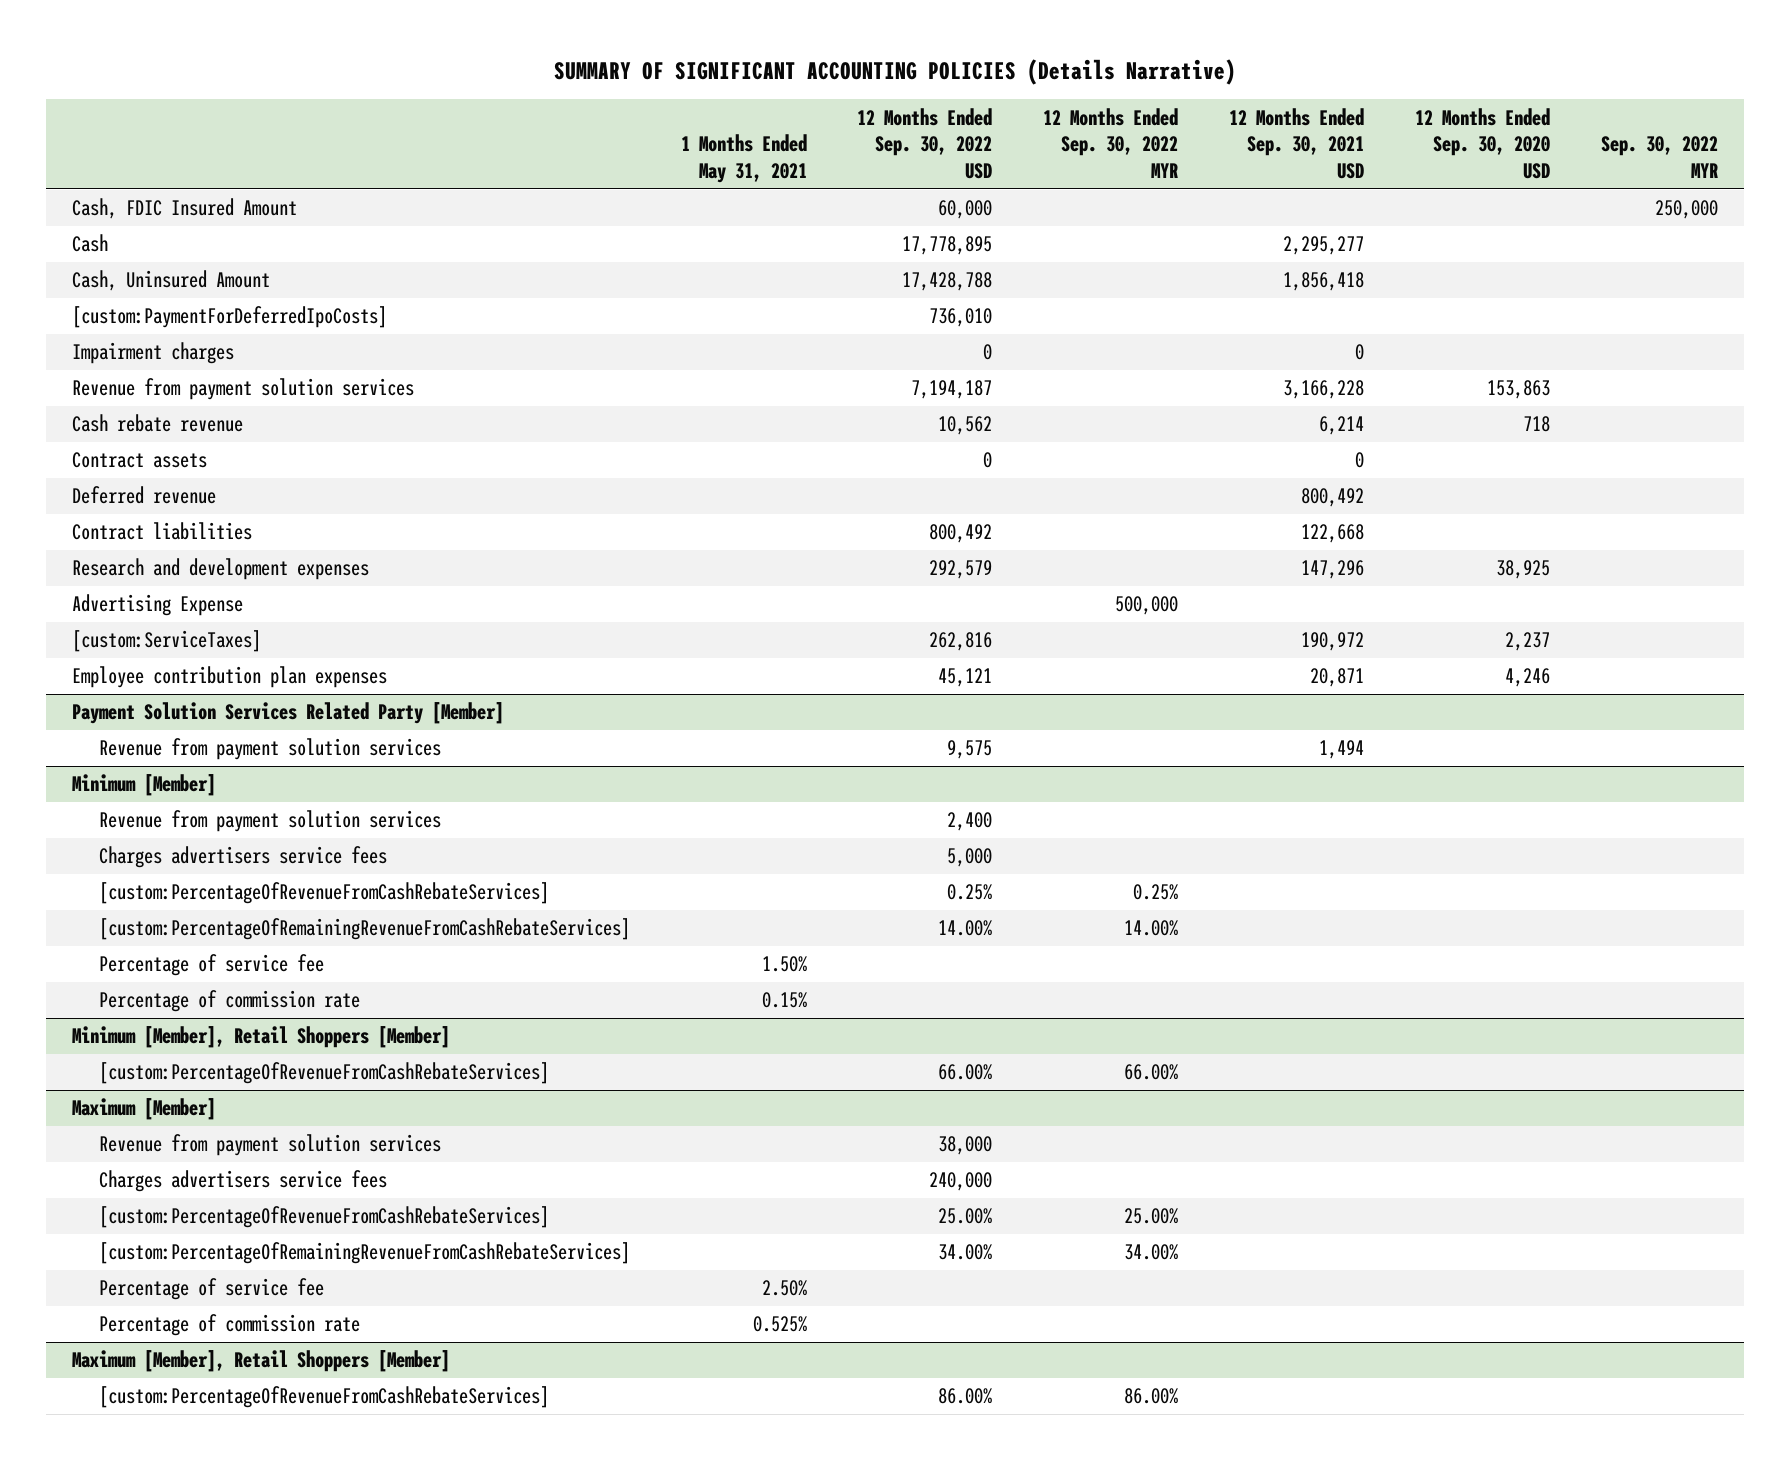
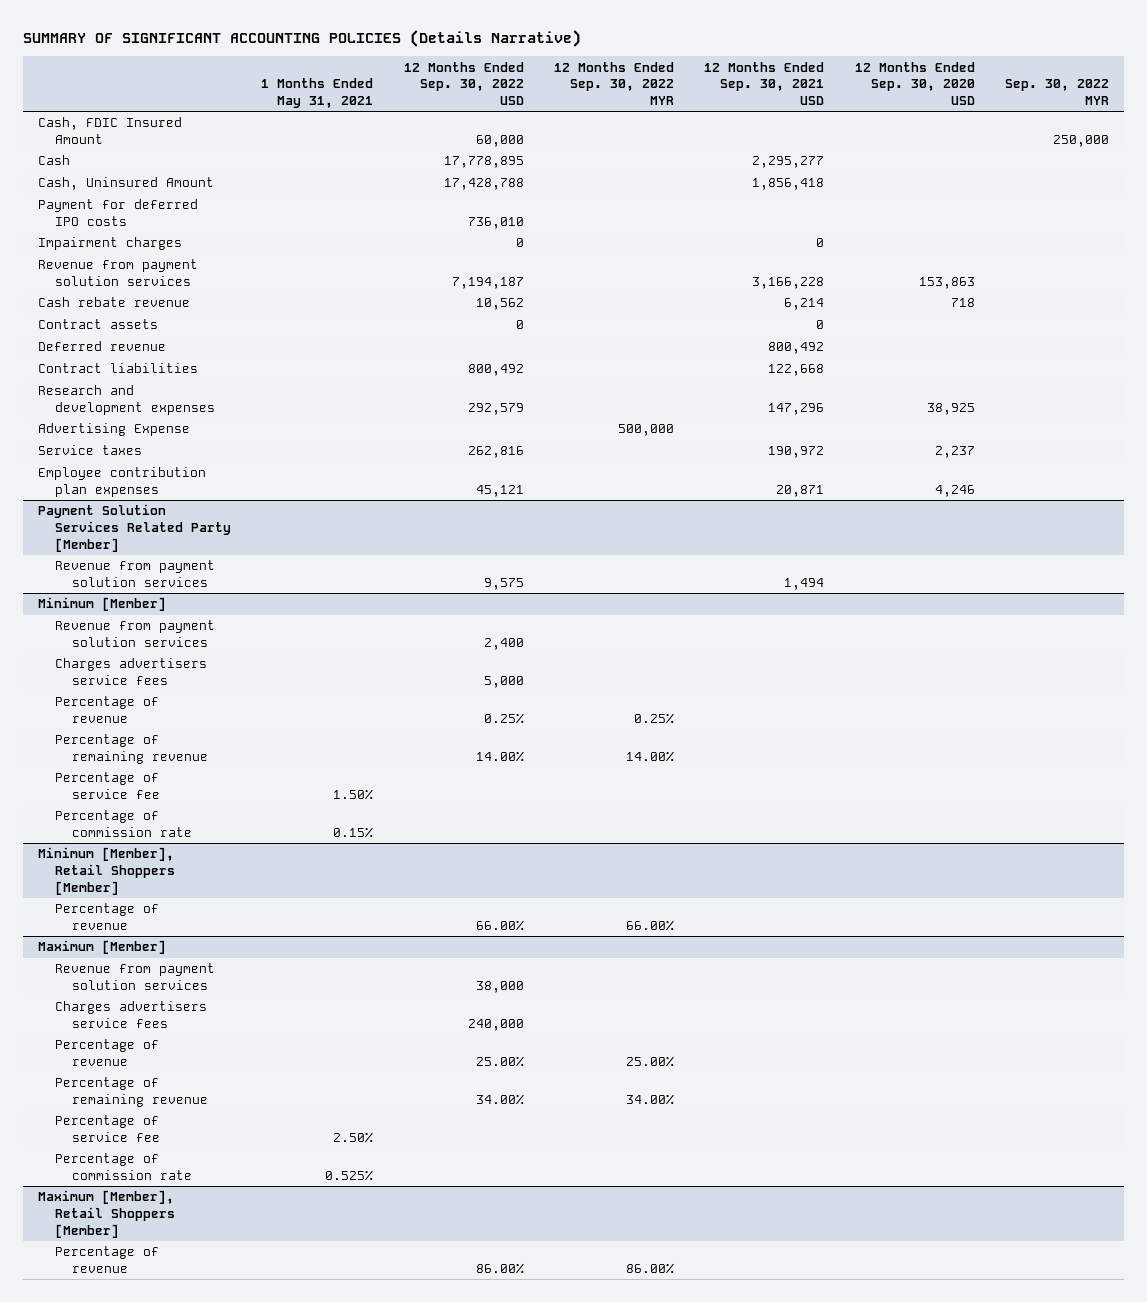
[71,306,387,329] [custom:PaymentForDeferredIpoCosts] -> [37,199,198,227] Payment for deferred IPO costs
[71,630,261,653] [custom:ServiceTaxes] -> [37,445,142,456] Service taxes
[98,882,549,905] [custom:PercentageOfRevenueFromCashRebateServices] -> [55,696,160,724] Percentage of revenue
[98,918,630,941] [custom:PercentageOfRemainingRevenueFromCashRebateServices] -> [55,734,209,765] Percentage of remaining revenue
[98,1062,549,1085] [custom:PercentageOfRevenueFromCashRebateServices] -> [55,903,160,931] Percentage of revenue
[98,1206,549,1229] [custom:PercentageOfRevenueFromCashRebateServices] -> [55,1039,160,1067] Percentage of revenue
[98,1242,630,1265] [custom:PercentageOfRemainingRevenueFromCashRebateServices] -> [55,1077,209,1108] Percentage of remaining revenue
[98,1386,549,1409] [custom:PercentageOfRevenueFromCashRebateServices] -> [55,1246,160,1274] Percentage of revenue

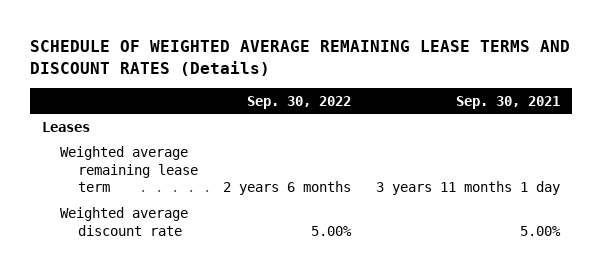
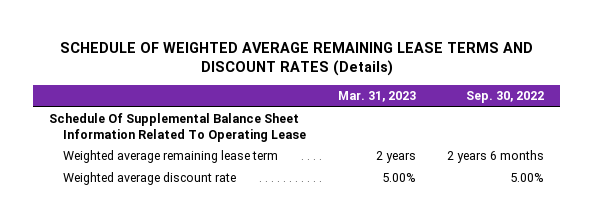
[455,95,560,109] Sep. 30, 2021 -> none
none -> [337,91,416,103] Mar. 31, 2023
[42,121,91,132] Leases -> [48,113,307,142] Schedule Of Supplemental Balance Sheet Information Related To Operating Lease

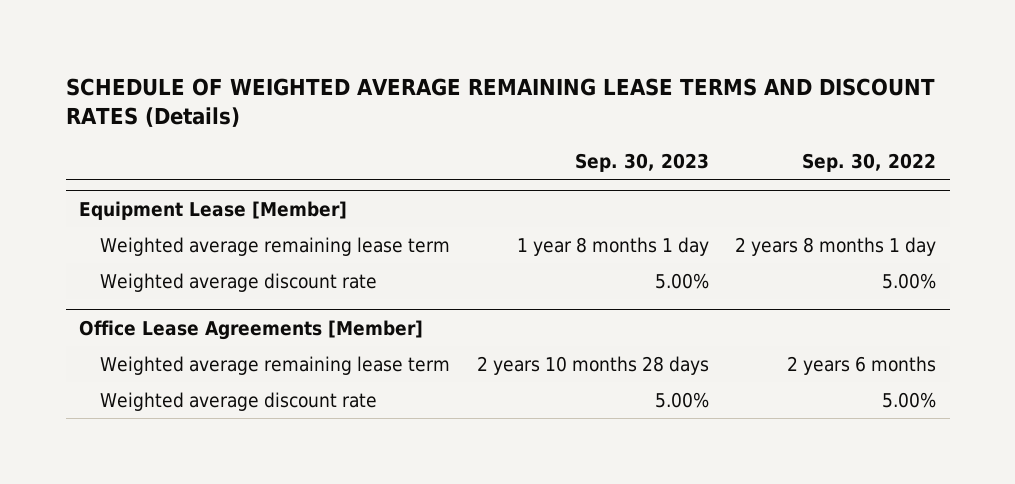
[337,91,416,103] Mar. 31, 2023 -> none
none -> [574,153,709,173] Sep. 30, 2023
[48,113,307,142] Schedule Of Supplemental Balance Sheet Information Related To Operating Lease -> none
none -> [78,200,347,220] Equipment Lease [Member]
none -> [100,236,451,256] Weighted average remaining lease term
none -> [100,272,378,292] Weighted average discount rate
none -> [78,319,423,340] Office Lease Agreements [Member]

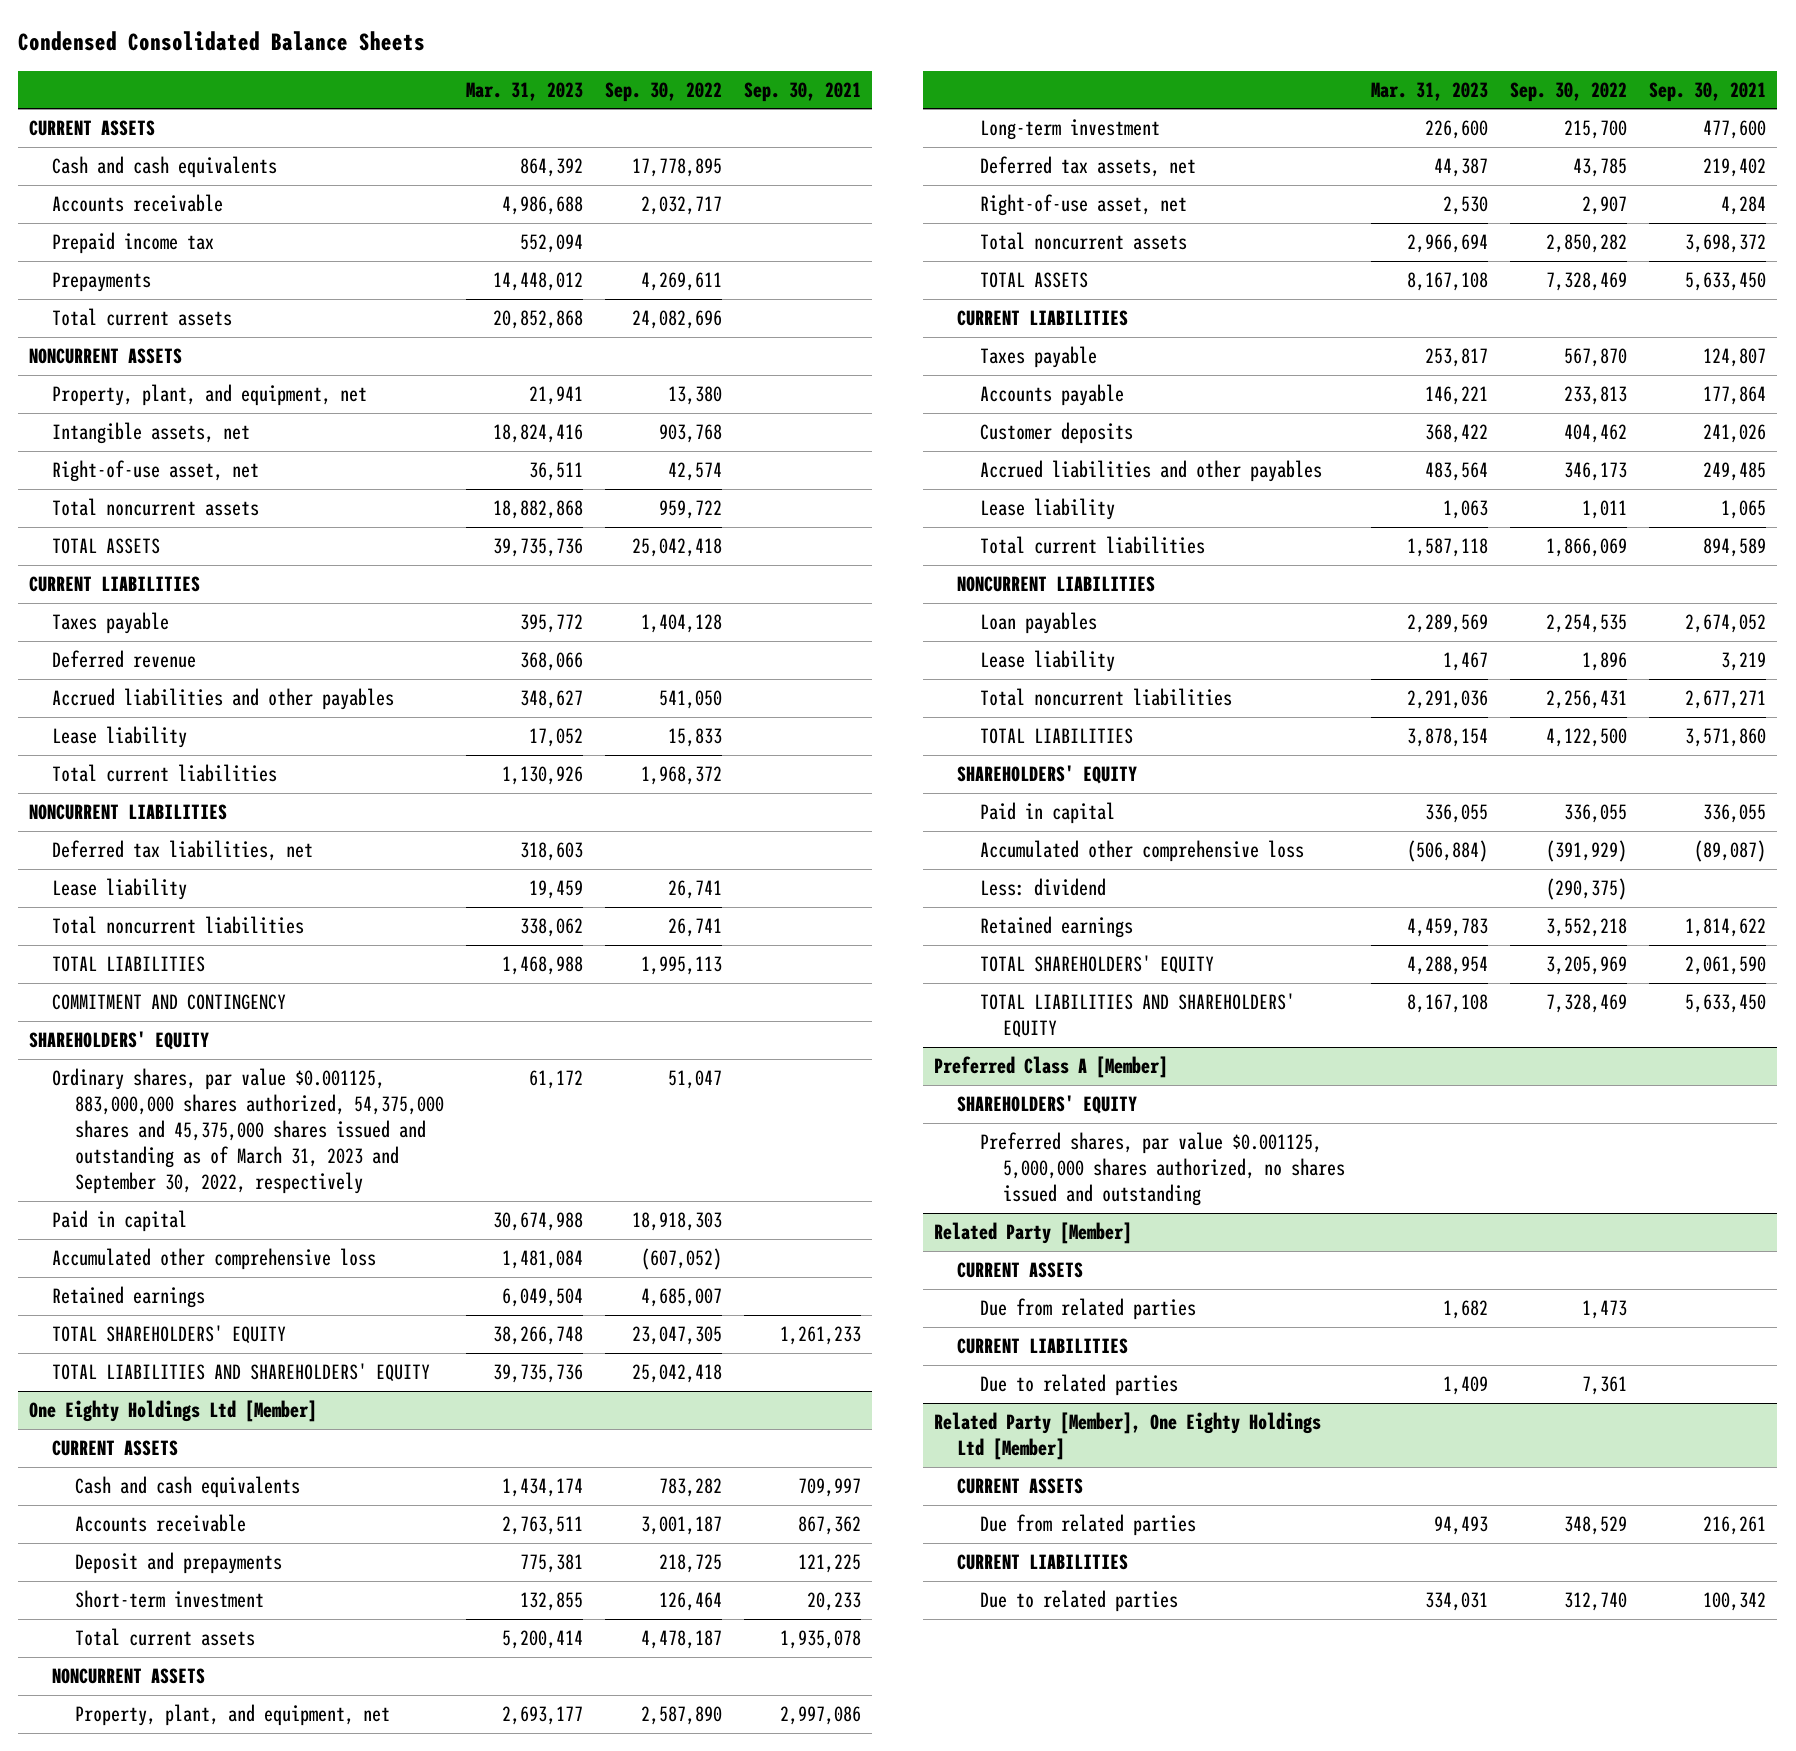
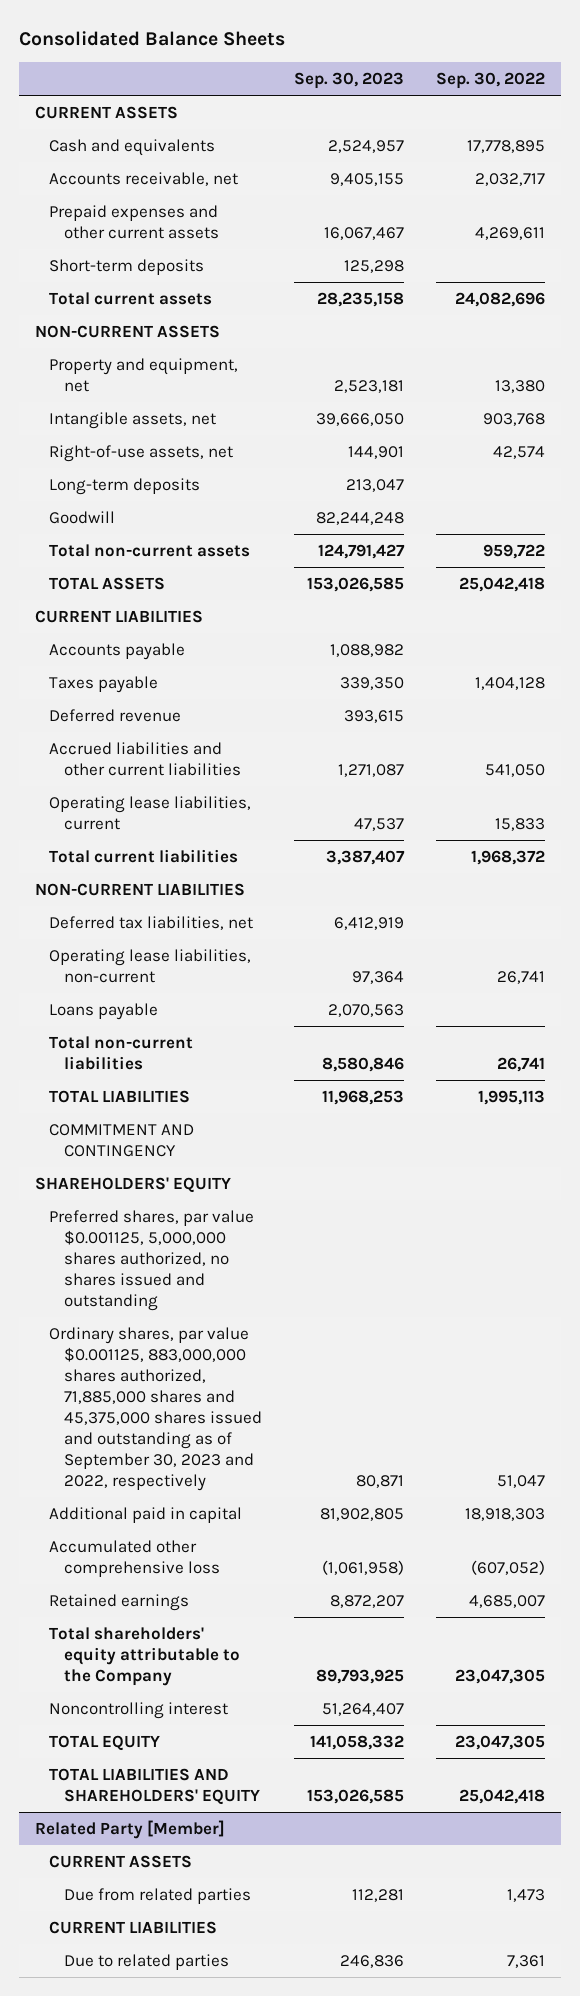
[18,31,426,52] Condensed Consolidated Balance Sheets -> [18,31,285,47] Consolidated Balance Sheets
[466,81,584,101] Mar. 31, 2023 -> none
[744,81,862,102] Sep. 30, 2021 -> none
none -> [294,72,405,90] Sep. 30, 2023
[52,232,215,255] Prepaid income tax -> none
[52,156,278,179] Cash and cash equivalents -> [49,138,216,156] Cash and equivalents
[52,194,224,213] Accounts receivable -> [49,171,239,186] Accounts receivable, net
[52,272,152,293] Prepayments -> [49,204,220,239] Prepaid expenses and other current assets
none -> [49,258,205,275] Short-term deposits
[29,348,183,365] NONCURRENT ASSETS -> [34,324,220,338] NON-CURRENT ASSETS
[52,384,368,407] Property, plant, and equipment, net -> [49,357,239,392] Property and equipment, net
[52,460,260,483] Right-of-use asset, net -> [49,444,234,462] Right-of-use assets, net
none -> [49,477,201,495] Long-term deposits
none -> [49,510,116,524] Goodwill
[52,498,260,517] Total noncurrent assets -> [49,543,251,557] Total non-current assets
none -> [49,642,186,660] Accounts payable
[52,688,395,711] Accrued liabilities and other payables -> [49,741,242,776] Accrued liabilities and other current liabilities
[52,726,188,749] Lease liability -> [49,795,252,830] Operating lease liabilities, current
[29,804,228,821] NONCURRENT LIABILITIES -> [34,882,245,896] NON-CURRENT LIABILITIES
[52,878,188,901] Lease liability -> [49,948,252,983] Operating lease liabilities, non-current
none -> [49,1002,159,1020] Loans payable
[52,916,305,935] Total noncurrent liabilities -> [49,1035,194,1070] Total non-current liabilities
none -> [49,1209,255,1311] Preferred shares, par value $0.001125, 5,000,000 shares authorized, no shares issued and outstanding
[52,1068,445,1195] Ordinary shares, par value $0.001125, 883,000,000 shares authorized, 54,375,000 shares and 45,375,000 shares issued and outstanding as of March 31, 2023 and September 30, 2022, respectively -> [49,1326,263,1491] Ordinary shares, par value $0.001125, 883,000,000 shares authorized, 71,885,000 shares and 45,375,000 shares issued and outstanding as of September 30, 2023 and 2022, respectively
[52,1210,188,1233] Paid in capital -> [49,1506,243,1523] Additional paid in capital
[52,1325,287,1345] TOTAL SHAREHOLDERS' EQUITY -> [49,1626,241,1686] Total shareholders' equity attributable to the Company
none -> [49,1701,229,1719] Noncontrolling interest
none -> [49,1734,161,1751] TOTAL EQUITY
[29,1400,318,1423] One Eighty Holdings Ltd [Member] -> none
[52,1440,179,1457] CURRENT ASSETS -> none
[75,1476,301,1499] Cash and cash equivalents -> none
[75,1514,247,1533] Accounts receivable -> none
[75,1552,283,1575] Deposit and prepayments -> none
[75,1590,265,1609] Short-term investment -> none
[75,1628,256,1647] Total current assets -> none
[52,1668,206,1685] NONCURRENT ASSETS -> none
[75,1704,391,1727] Property, plant, and equipment, net -> none
[980,119,1161,141] Long-term investment -> none
[980,156,1197,178] Deferred tax assets, net -> none
[980,194,1188,217] Right-of-use asset, net -> none
[980,232,1188,251] Total noncurrent assets -> none
[980,272,1089,289] TOTAL ASSETS -> none
[957,310,1129,327] CURRENT LIABILITIES -> none
[980,346,1098,369] Taxes payable -> none
[980,384,1125,407] Accounts payable -> none
[980,422,1134,445] Customer deposits -> none
[980,460,1323,483] Accrued liabilities and other payables -> none
[980,498,1116,521] Lease liability -> none
[980,536,1206,555] Total current liabilities -> none
[957,576,1156,593] NONCURRENT LIABILITIES -> none
[980,612,1098,635] Loan payables -> none
[980,650,1116,673] Lease liability -> none
[980,688,1233,707] Total noncurrent liabilities -> none
[980,728,1134,745] TOTAL LIABILITIES -> none
[957,765,1138,785] SHAREHOLDERS' EQUITY -> none
[980,802,1116,825] Paid in capital -> none
[980,840,1305,863] Accumulated other comprehensive loss -> none
[980,878,1107,897] Less: dividend -> none
[980,916,1134,939] Retained earnings -> none
[980,955,1215,975] TOTAL SHAREHOLDERS' EQUITY -> none
[980,993,1296,1039] TOTAL LIABILITIES AND SHAREHOLDERS' EQUITY -> none
[934,1056,1169,1079] Preferred Class A [Member] -> none
[957,1095,1138,1115] SHAREHOLDERS' EQUITY -> none
[980,1132,1346,1207] Preferred shares, par value $0.001125, 5,000,000 shares authorized, no shares issued and outstanding -> none
[934,1412,1322,1461] Related Party [Member], One Eighty Holdings Ltd [Member] -> none
[957,1478,1084,1495] CURRENT ASSETS -> none
[980,1514,1197,1537] Due from related parties -> none
[957,1554,1129,1571] CURRENT LIABILITIES -> none
[980,1590,1179,1613] Due to related parties -> none

